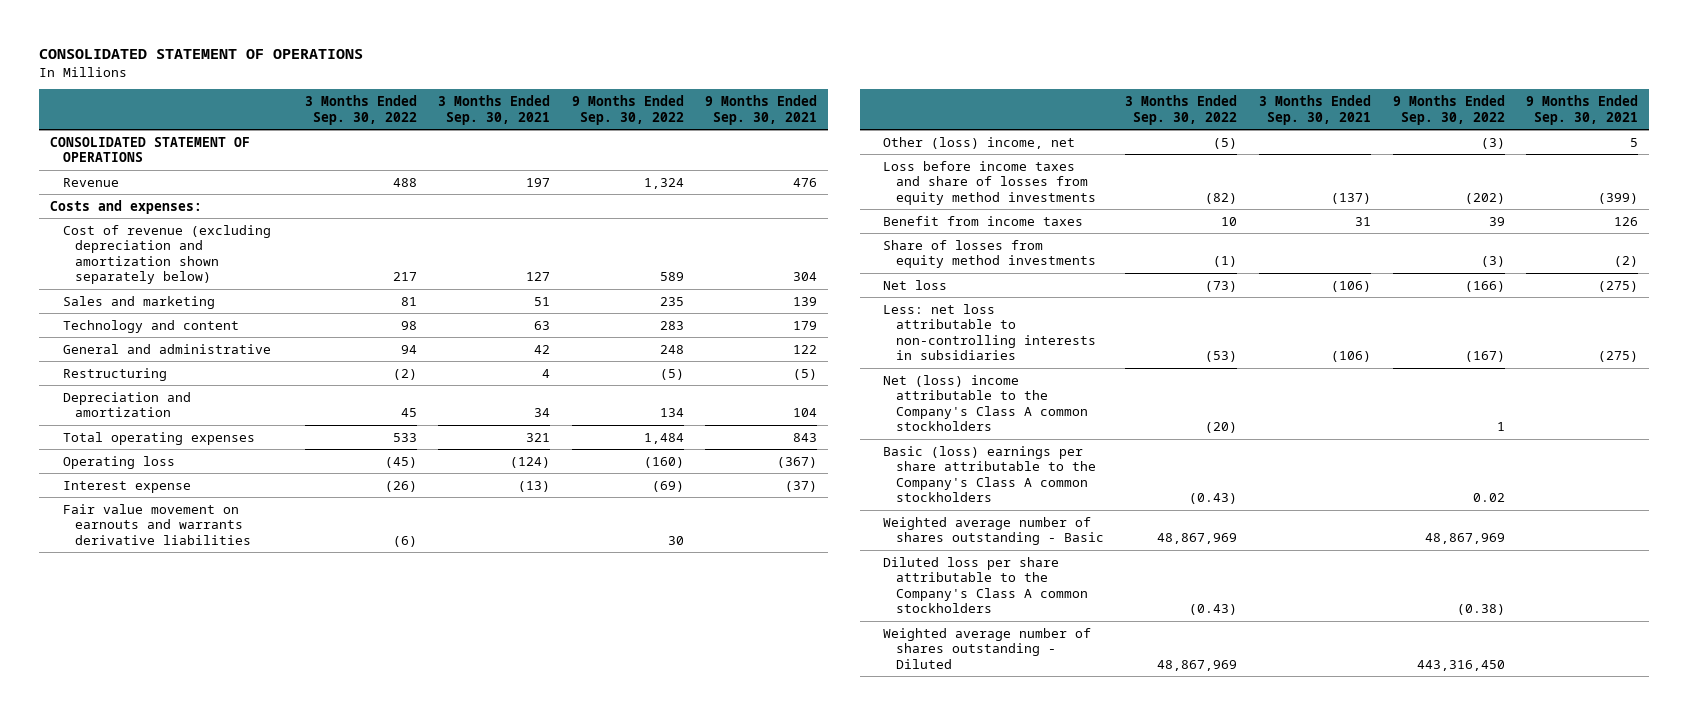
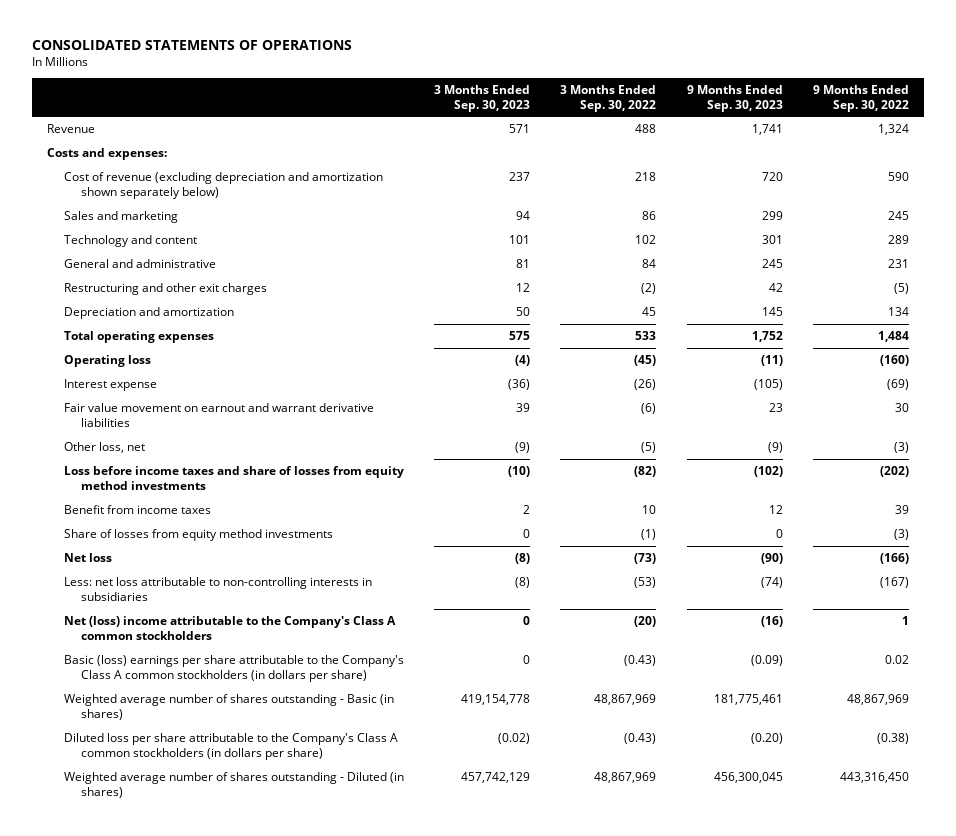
[39,49,364,60] CONSOLIDATED STATEMENT OF OPERATIONS -> [31,39,352,50] CONSOLIDATED STATEMENTS OF OPERATIONS
[438,95,551,125] 3 Months Ended Sep. 30, 2021 -> none
[705,95,818,125] 9 Months Ended Sep. 30, 2021 -> none
none -> [434,84,531,112] 3 Months Ended Sep. 30, 2023
none -> [686,84,783,112] 9 Months Ended Sep. 30, 2023
[50,136,251,163] CONSOLIDATED STATEMENT OF OPERATIONS -> none
[392,272,417,282] 217 -> [635,172,657,182] 218
[659,272,684,282] 589 -> [888,172,910,182] 590
[400,296,417,306] 81 -> [642,211,657,221] 86
[659,296,684,306] 235 -> [888,211,910,221] 245
[400,320,417,330] 98 -> [635,235,657,245] 102
[659,320,684,330] 283 -> [888,235,910,245] 289
[400,344,417,354] 94 -> [642,259,657,269] 84
[659,344,684,354] 248 -> [888,259,910,269] 231
[62,367,167,381] Restructuring -> [63,283,267,296] Restructuring and other exit charges
[62,503,251,545] Fair value movement on earnouts and warrants derivative liabilities -> [63,403,374,428] Fair value movement on earnout and warrant derivative liabilities
[883,136,1076,149] Other (loss) income, net -> [63,442,145,454] Other loss, net
[883,445,1096,503] Basic (loss) earnings per share attributable to the Company's Class A common stockholders -> [63,655,404,683] Basic (loss) earnings per share attributable to the Company's Class A common stockholders (in dollars per share)
[883,516,1104,546] Weighted average number of shares outstanding - Basic -> [63,694,394,721] Weighted average number of shares outstanding - Basic (in shares)
[883,556,1088,614] Diluted loss per share attributable to the Company's Class A common stockholders -> [63,733,398,761] Diluted loss per share attributable to the Company's Class A common stockholders (in dollars per share)
[883,627,1092,669] Weighted average number of shares outstanding - Diluted -> [63,772,404,799] Weighted average number of shares outstanding - Diluted (in shares)

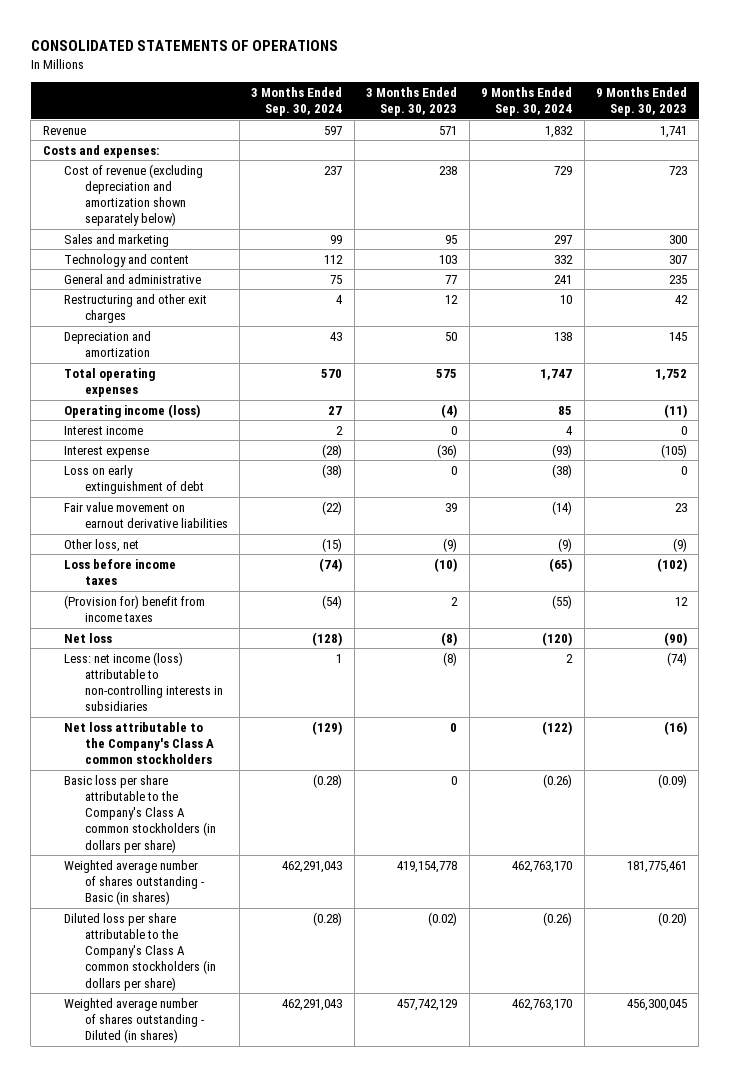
[560,84,657,112] 3 Months Ended Sep. 30, 2022 -> none
[813,84,910,112] 9 Months Ended Sep. 30, 2022 -> none
none -> [251,86,343,117] 3 Months Ended Sep. 30, 2024
none -> [481,86,573,117] 9 Months Ended Sep. 30, 2024
[509,172,531,182] 237 -> [439,165,458,175] 238
[761,172,783,182] 720 -> [668,165,687,175] 723
[516,211,531,221] 94 -> [445,234,458,244] 95
[761,211,783,221] 299 -> [668,234,687,244] 300
[509,235,531,245] 101 -> [439,254,458,264] 103
[761,235,783,245] 301 -> [668,254,687,264] 307
[516,259,531,269] 81 -> [445,274,458,284] 77
[761,259,783,269] 245 -> [668,274,687,284] 235
[63,355,151,368] Operating loss -> [63,403,200,418] Operating income (loss)
none -> [63,425,143,435] Interest income
none -> [63,464,204,495] Loss on early extinguishment of debt
[63,403,374,428] Fair value movement on earnout and warrant derivative liabilities -> [63,501,228,529] Fair value movement on earnout derivative liabilities
[63,529,333,542] Share of losses from equity method investments -> none
[63,466,404,491] Loss before income taxes and share of losses from equity method investments -> [63,558,176,586] Loss before income taxes
[63,505,211,515] Benefit from income taxes -> [63,594,205,623] (Provision for) benefit from income taxes
[63,577,372,602] Less: net loss attributable to non-controlling interests in subsidiaries -> [63,651,223,712] Less: net income (loss) attributable to non-controlling interests in subsidiaries
[63,616,396,641] Net (loss) income attributable to the Company's Class A common stockholders -> [63,721,214,765] Net loss attributable to the Company's Class A common stockholders
[63,655,404,683] Basic (loss) earnings per share attributable to the Company's Class A common stockholders (in dollars per share) -> [63,774,216,853] Basic loss per share attributable to the Company's Class A common stockholders (in dollars per share)

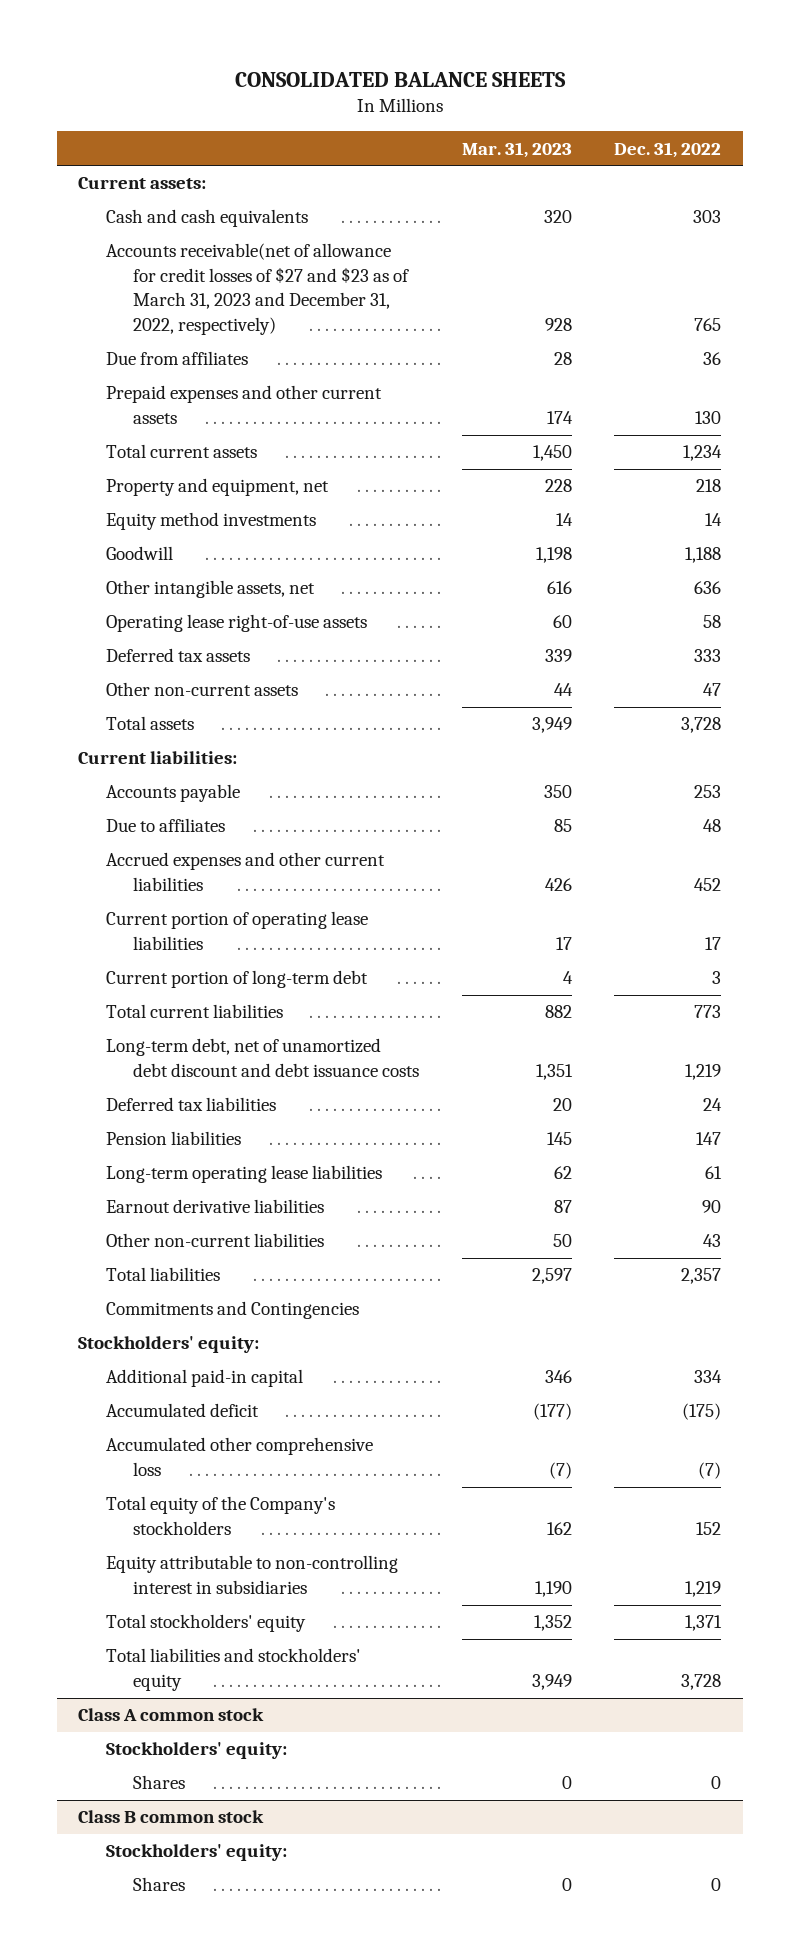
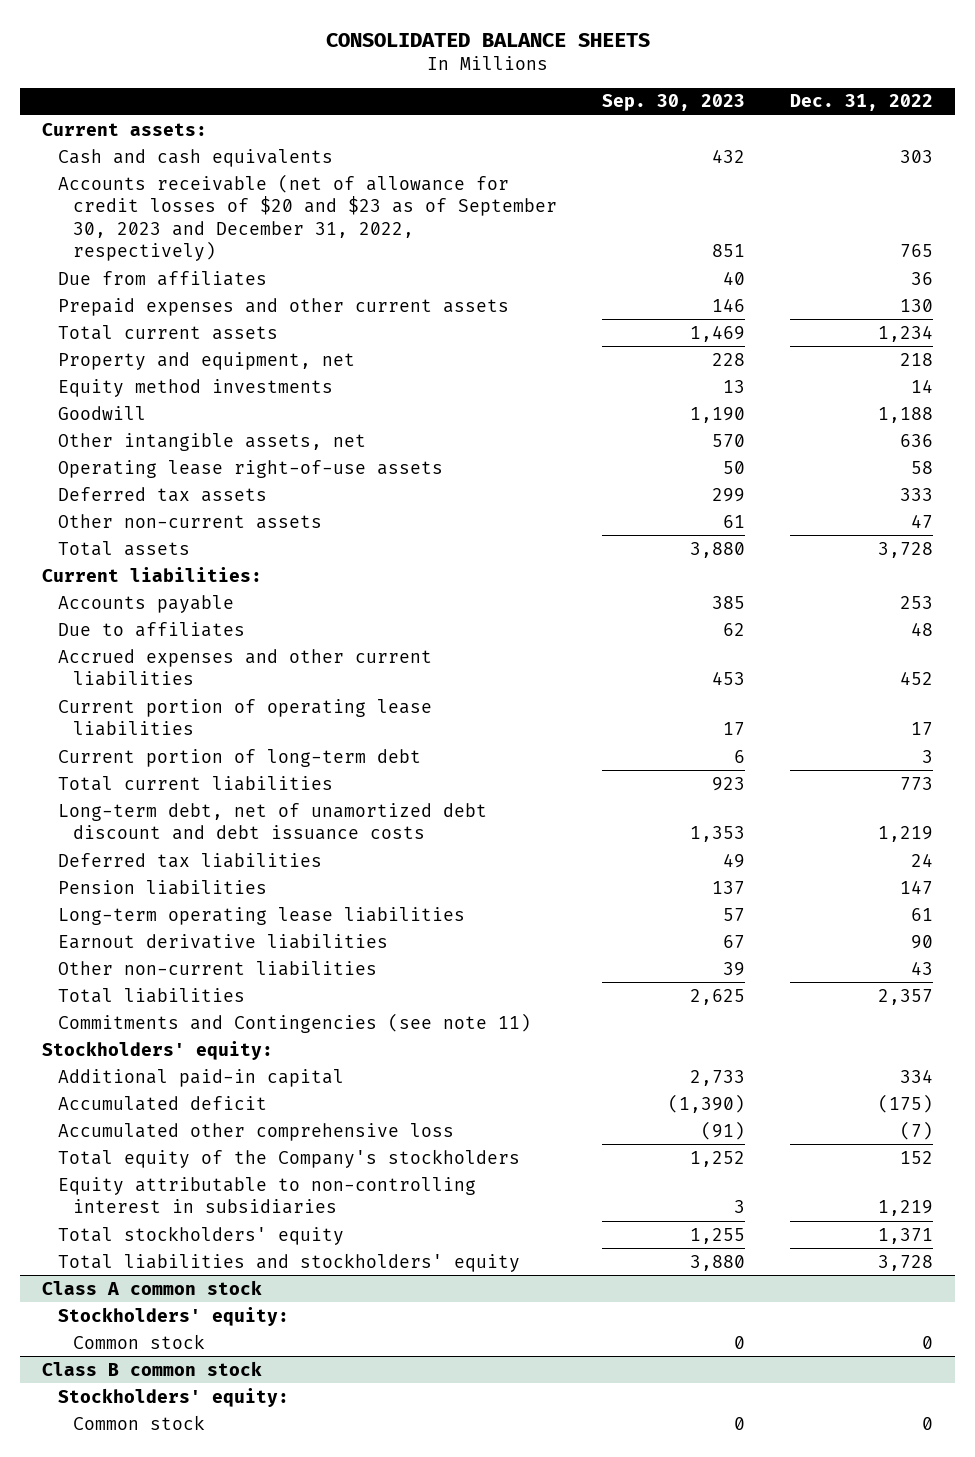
[461,141,572,158] Mar. 31, 2023 -> none
none -> [601,94,745,112] Sep. 30, 2023
[105,243,410,335] Accounts receivable(net of allowance for credit losses of $27 and $23 as of March 31, 2023 and December 31, 2022, respectively) -> [57,173,557,262] Accounts receivable (net of allowance for credit losses of $20 and $23 as of September 30, 2023 and December 31, 2022, respectively)
[105,1301,359,1320] Commitments and Contingencies -> [57,1012,531,1033] Commitments and Contingencies (see note 11)
[133,1775,186,1790] Shares -> [72,1333,205,1349] Common stock
[133,1877,186,1892] Shares -> [72,1414,205,1430] Common stock

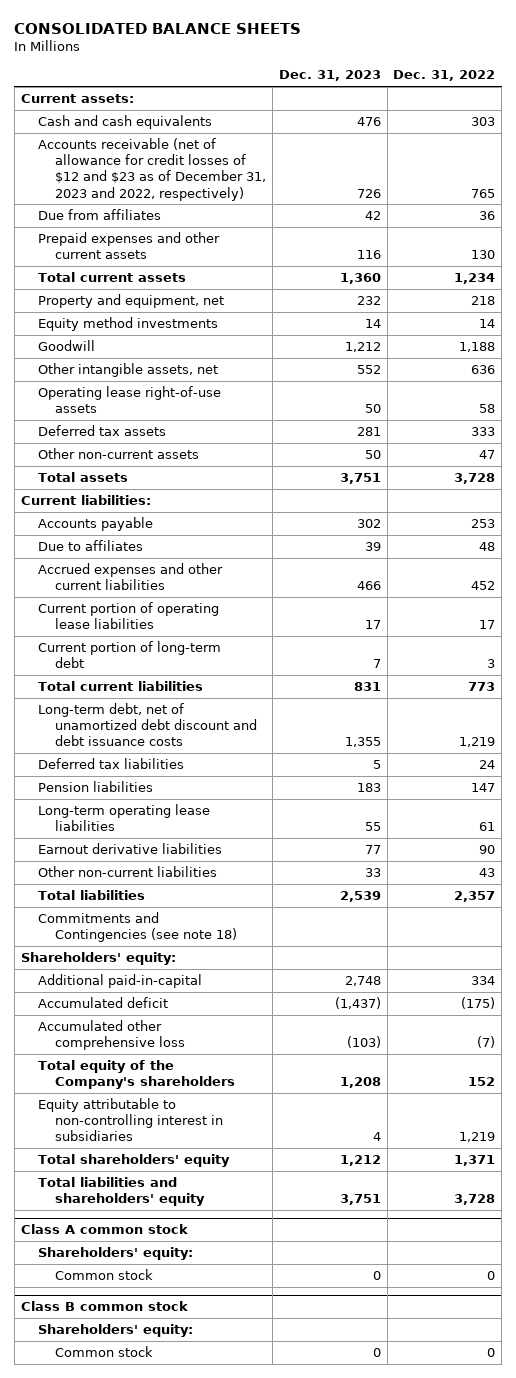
[601,94,745,112] Sep. 30, 2023 -> none
none -> [278,70,381,82] Dec. 31, 2023
[57,173,557,262] Accounts receivable (net of allowance for credit losses of $20 and $23 as of September 30, 2023 and December 31, 2022, respectively) -> [37,137,267,201] Accounts receivable (net of allowance for credit losses of $12 and $23 as of December 31, 2023 and 2022, respectively)
[57,1012,531,1033] Commitments and Contingencies (see note 11) -> [37,911,238,943] Commitments and Contingencies (see note 18)
[42,1040,274,1060] Stockholders' equity: -> [20,951,176,965] Shareholders' equity:
[57,1068,344,1087] Additional paid-in capital -> [37,973,202,988] Additional paid-in-capital
[57,1148,520,1168] Total equity of the Company's stockholders -> [37,1059,236,1090] Total equity of the Company's shareholders
[57,1225,344,1245] Total stockholders' equity -> [37,1153,230,1167] Total shareholders' equity
[57,1252,520,1272] Total liabilities and stockholders' equity -> [37,1176,206,1207] Total liabilities and shareholders' equity
[57,1306,289,1326] Stockholders' equity: -> [37,1246,193,1260] Shareholders' equity:
[57,1387,289,1407] Stockholders' equity: -> [37,1323,193,1337] Shareholders' equity:

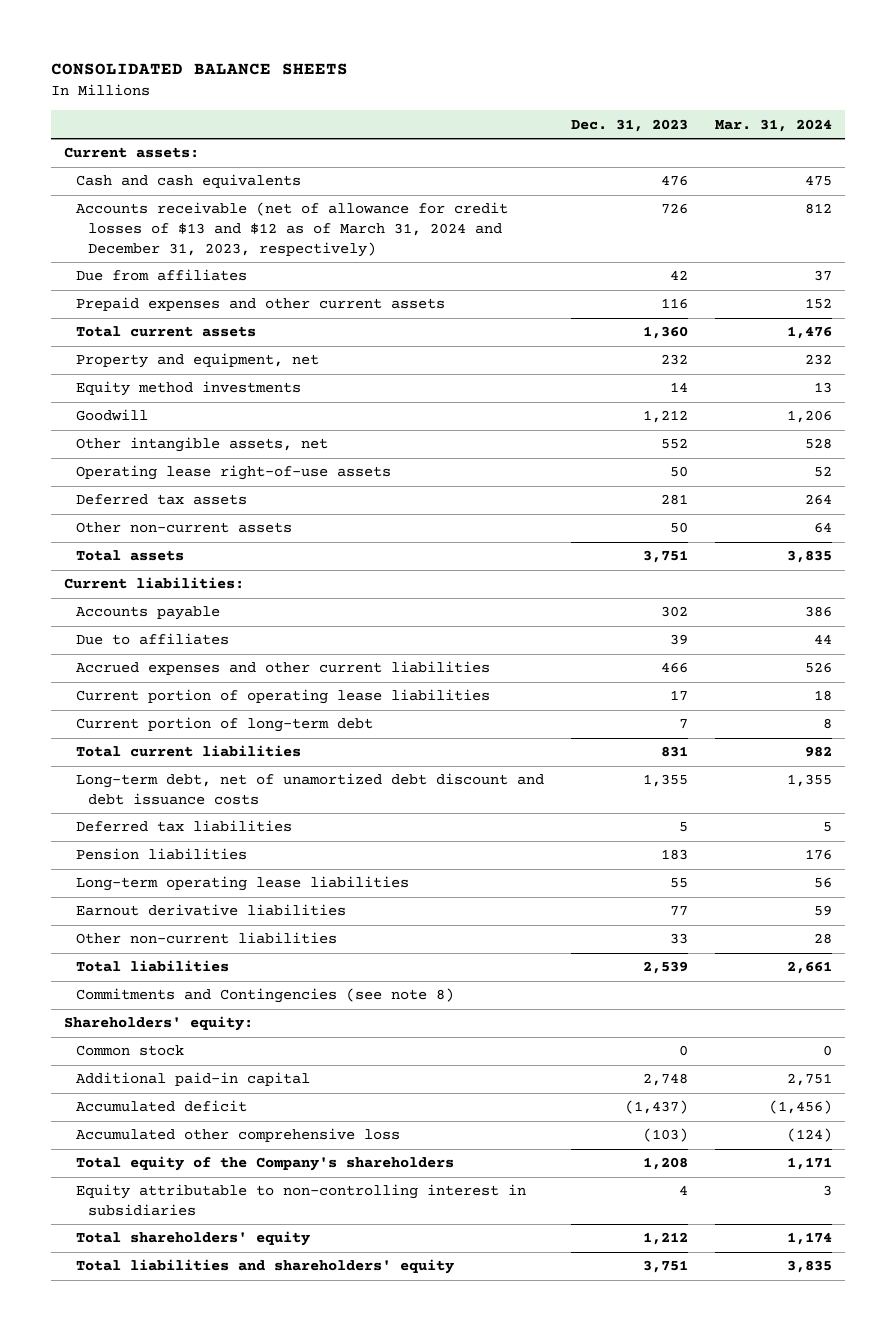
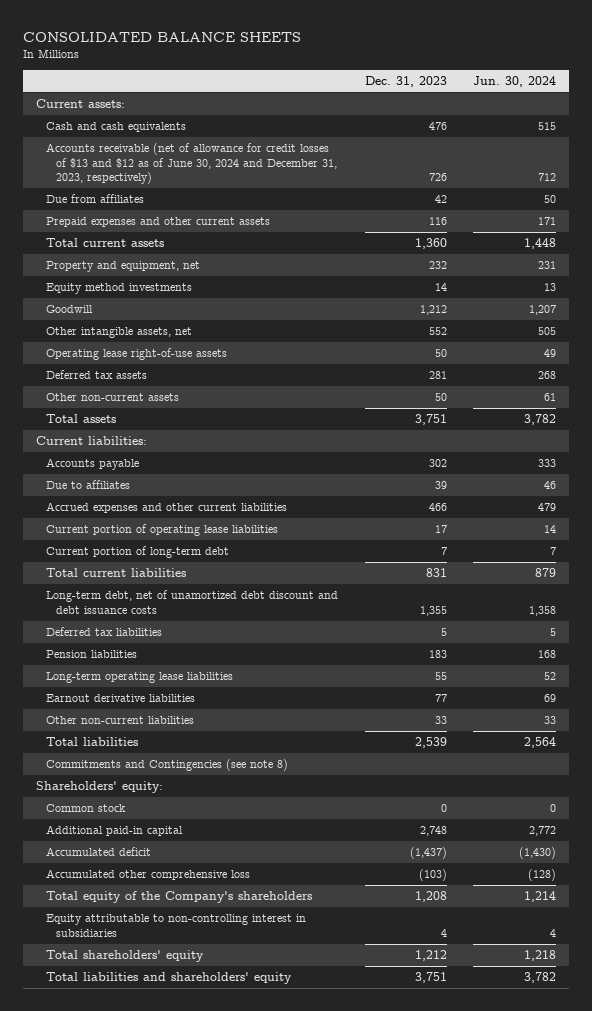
[714,118,832,132] Mar. 31, 2024 -> none
none -> [472,75,556,87] Jun. 30, 2024
[76,202,509,257] Accounts receivable (net of allowance for credit losses of $13 and $12 as of March 31, 2024 and December 31, 2023, respectively) -> [46,143,338,184] Accounts receivable (net of allowance for credit losses of $13 and $12 as of June 30, 2024 and December 31, 2023, respectively)

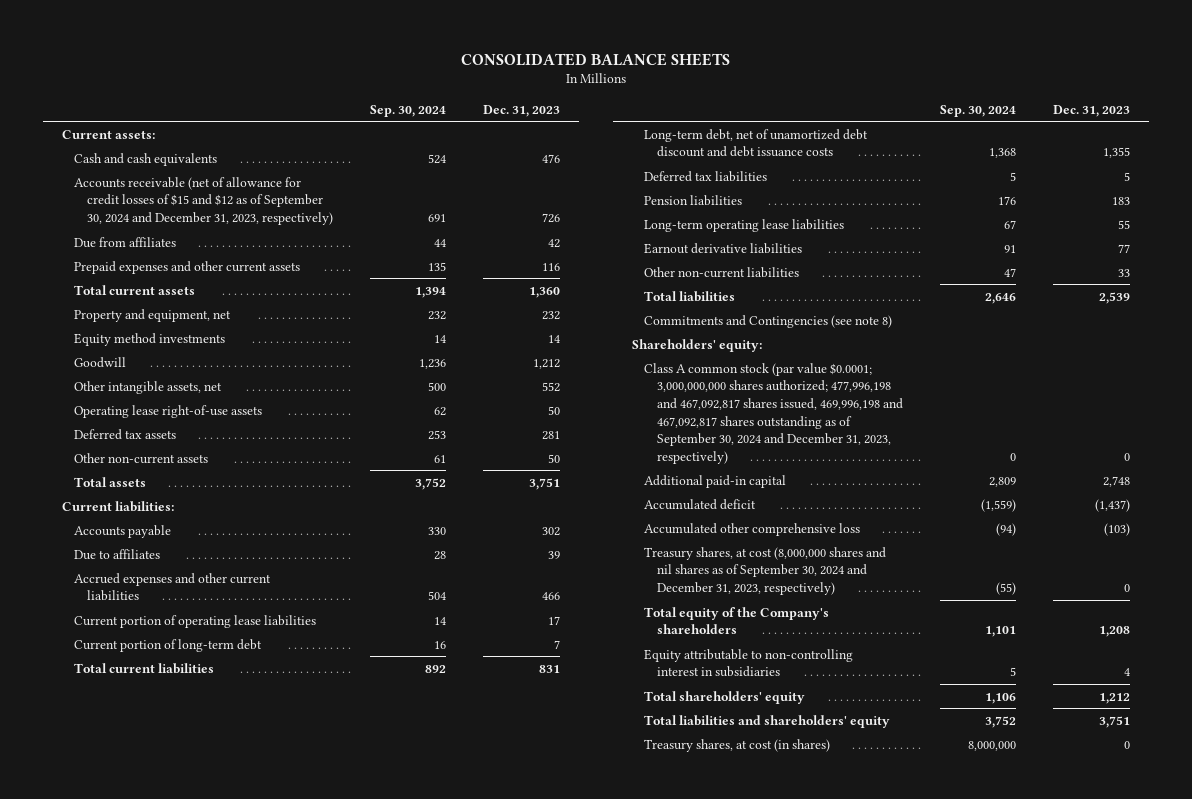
[472,75,556,87] Jun. 30, 2024 -> none
none -> [370,104,447,117] Sep. 30, 2024
[46,143,338,184] Accounts receivable (net of allowance for credit losses of $13 and $12 as of June 30, 2024 and December 31, 2023, respectively) -> [74,176,333,225] Accounts receivable (net of allowance for credit losses of $15 and $12 as of September 30, 2024 and December 31, 2023, respectively)
[46,804,127,813] Common stock -> [644,362,903,464] Class A common stock (par value $0.0001; 3,000,000,000 shares authorized; 477,996,198 and 467,092,817 shares issued, 469,996,198 and 467,092,817 shares outstanding as of September 30, 2024 and December 31, 2023, respectively)
none -> [644,546,887,595] Treasury shares, at cost (8,000,000 shares and nil shares as of September 30, 2024 and December 31, 2023, respectively)
none -> [644,738,831,752] Treasury shares, at cost (in shares)

